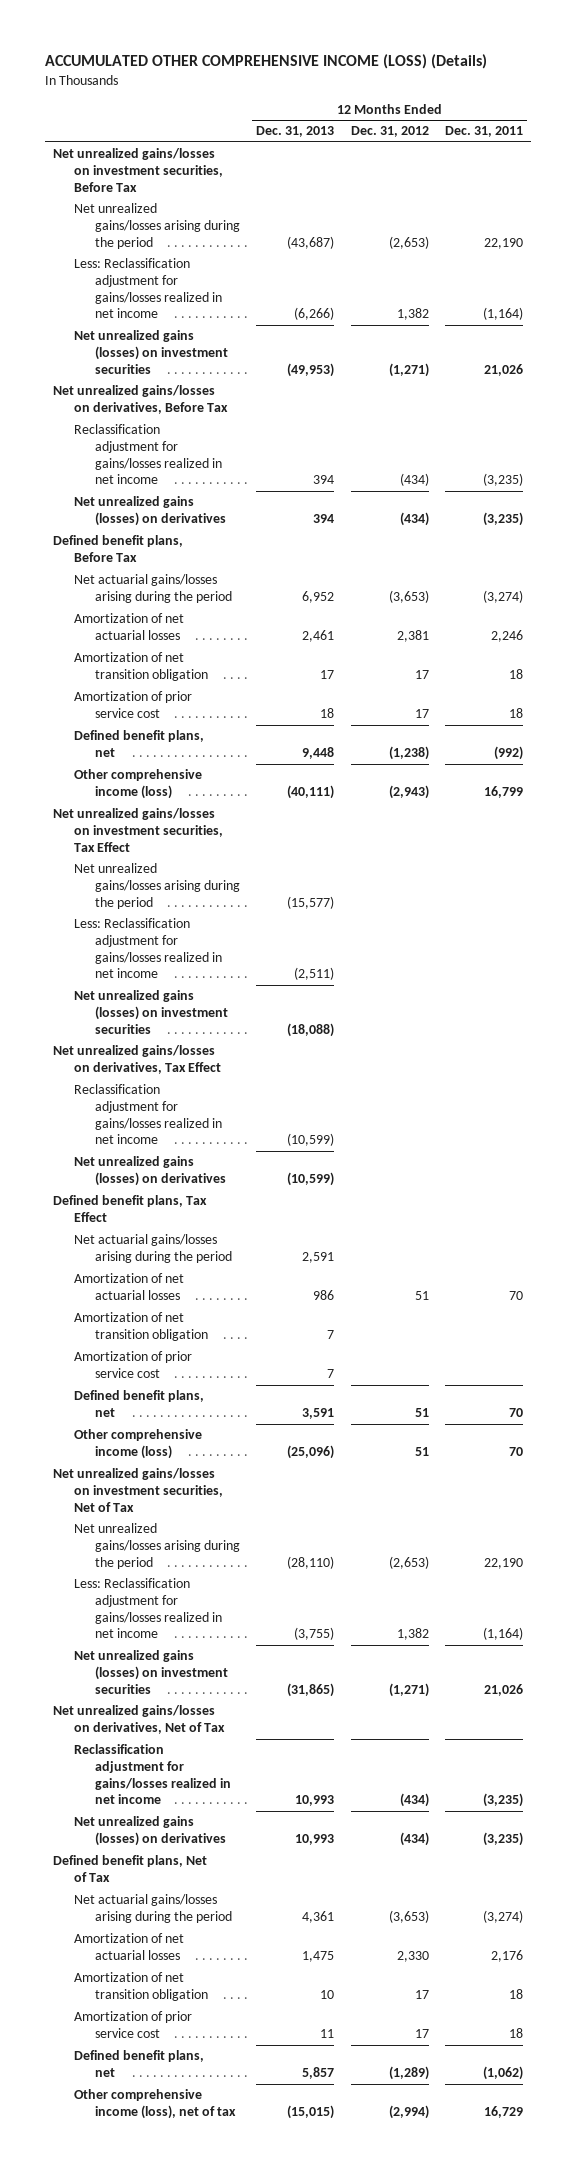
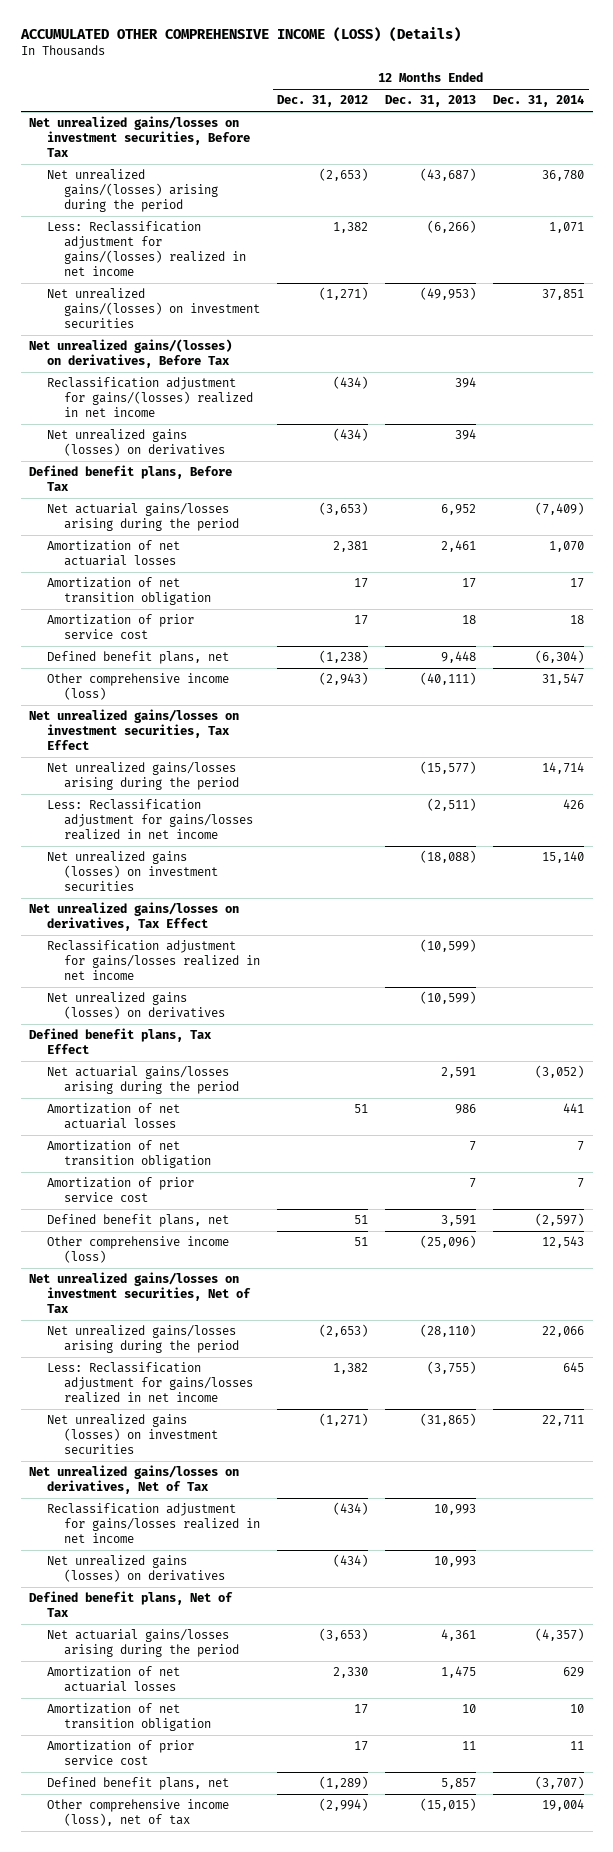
[444,126,523,138] Dec. 31, 2011 -> none
none -> [493,95,585,108] Dec. 31, 2014
[74,203,241,249] Net unrealized gains/losses arising during the period -> [46,169,219,213] Net unrealized gains/(losses) arising during the period
[74,258,223,319] Less: Reclassification adjustment for gains/losses realized in net income -> [46,221,247,277] Less: Reclassification adjustment for gains/(losses) realized in net income
[74,330,229,374] Net unrealized gains (losses) on investment securities -> [46,288,261,329] Net unrealized gains/(losses) on investment securities
[53,385,229,415] Net unrealized gains/losses on derivatives, Before Tax -> [29,339,233,369] Net unrealized gains/(losses) on derivatives, Before Tax
[74,424,223,485] Reclassification adjustment for gains/losses realized in net income -> [46,377,254,418] Reclassification adjustment for gains/(losses) realized in net income

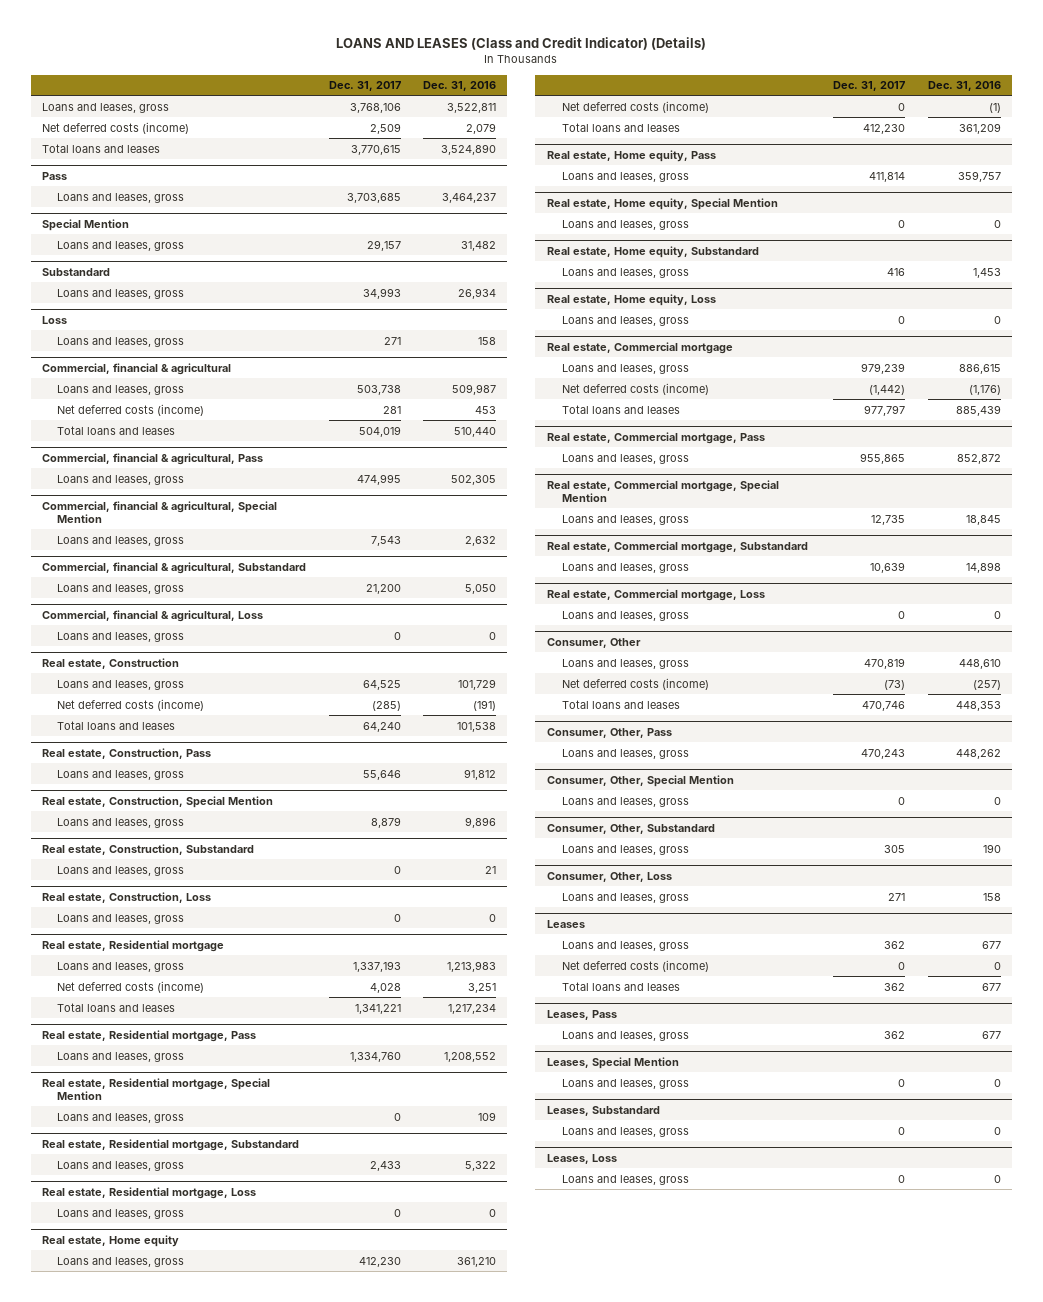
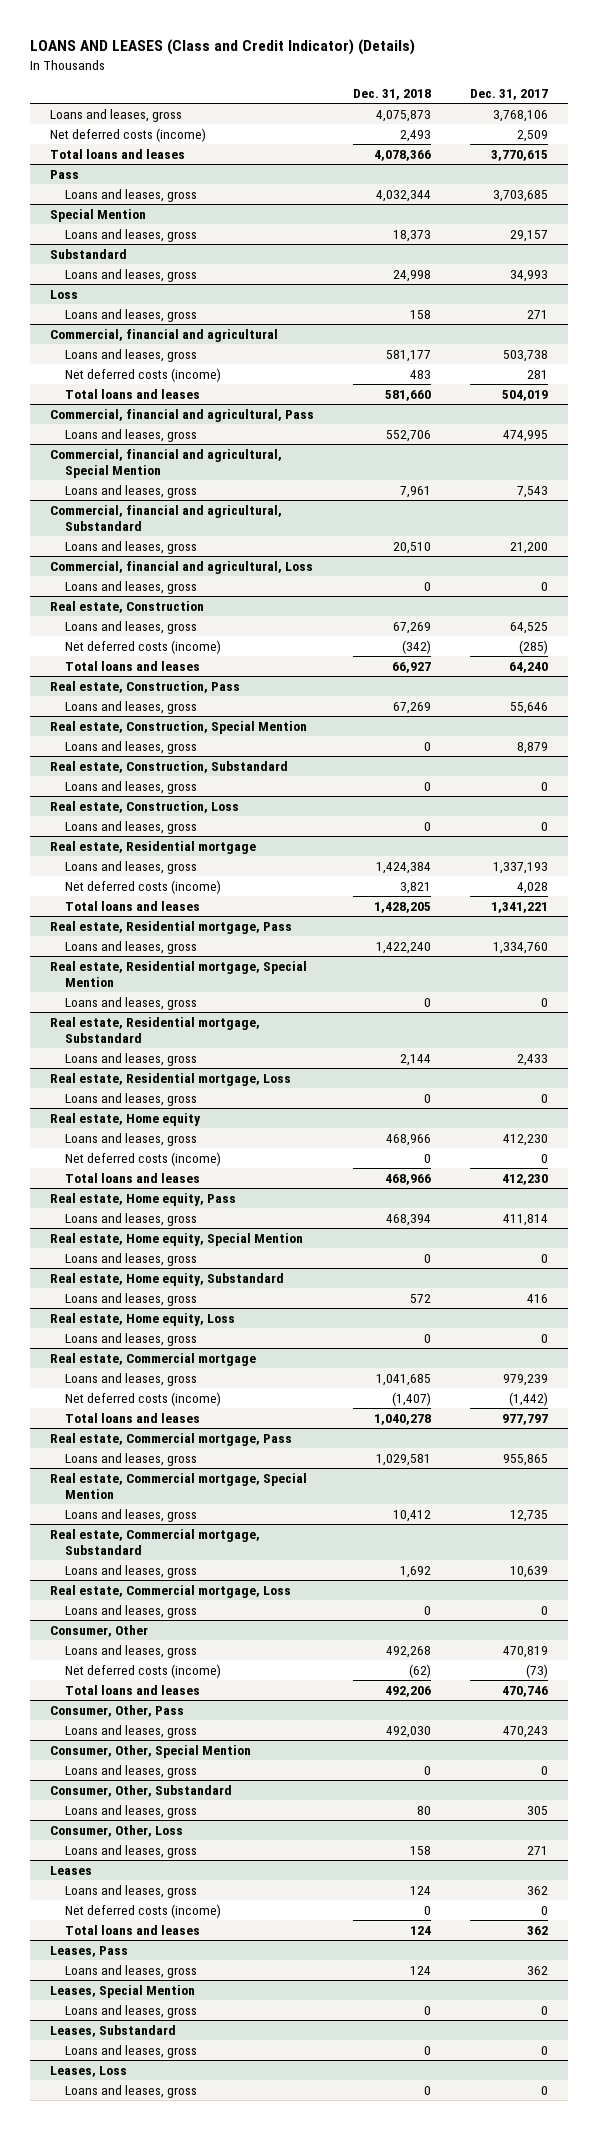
[423,81,497,92] Dec. 31, 2016 -> none
none -> [353,88,432,100] Dec. 31, 2018
[42,363,232,376] Commercial, financial & agricultural -> [49,328,278,342] Commercial, financial and agricultural
[42,453,264,466] Commercial, financial & agricultural, Pass -> [49,408,314,422] Commercial, financial and agricultural, Pass
[42,501,278,524] Commercial, financial & agricultural, Special Mention -> [49,448,282,478] Commercial, financial and agricultural, Special Mention
[42,562,307,575] Commercial, financial & agricultural, Substandard -> [49,504,282,531] Commercial, financial and agricultural, Substandard
[42,610,264,623] Commercial, financial & agricultural, Loss -> [49,560,313,574] Commercial, financial and agricultural, Loss

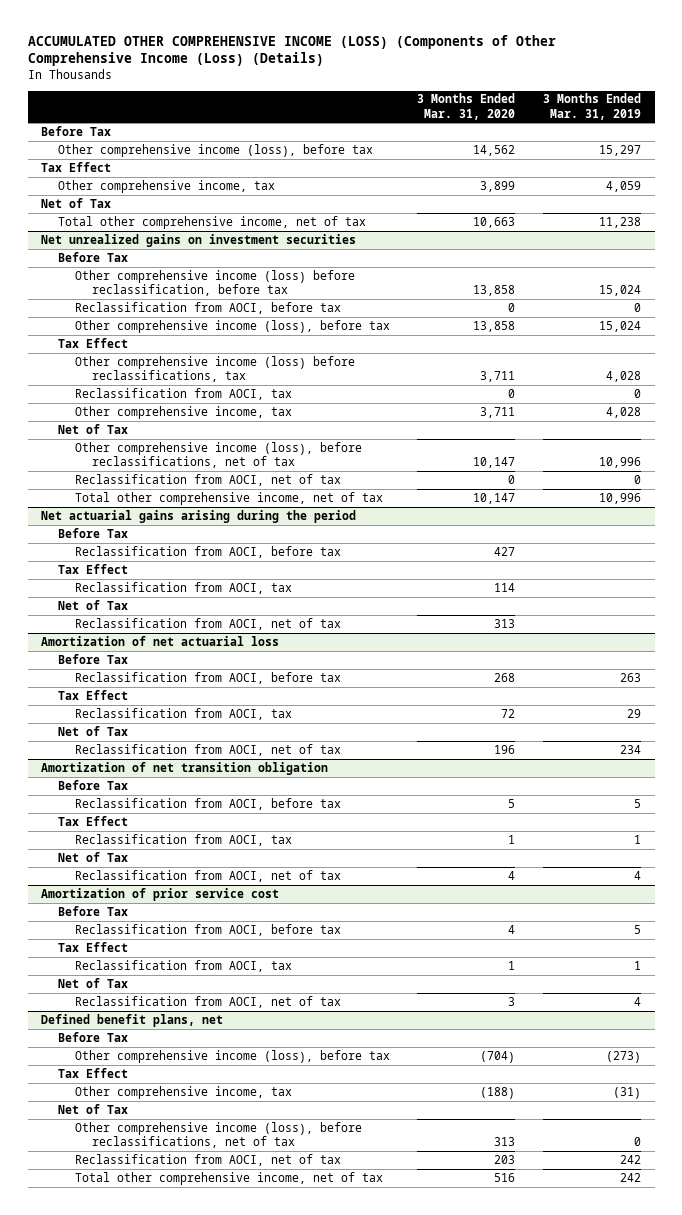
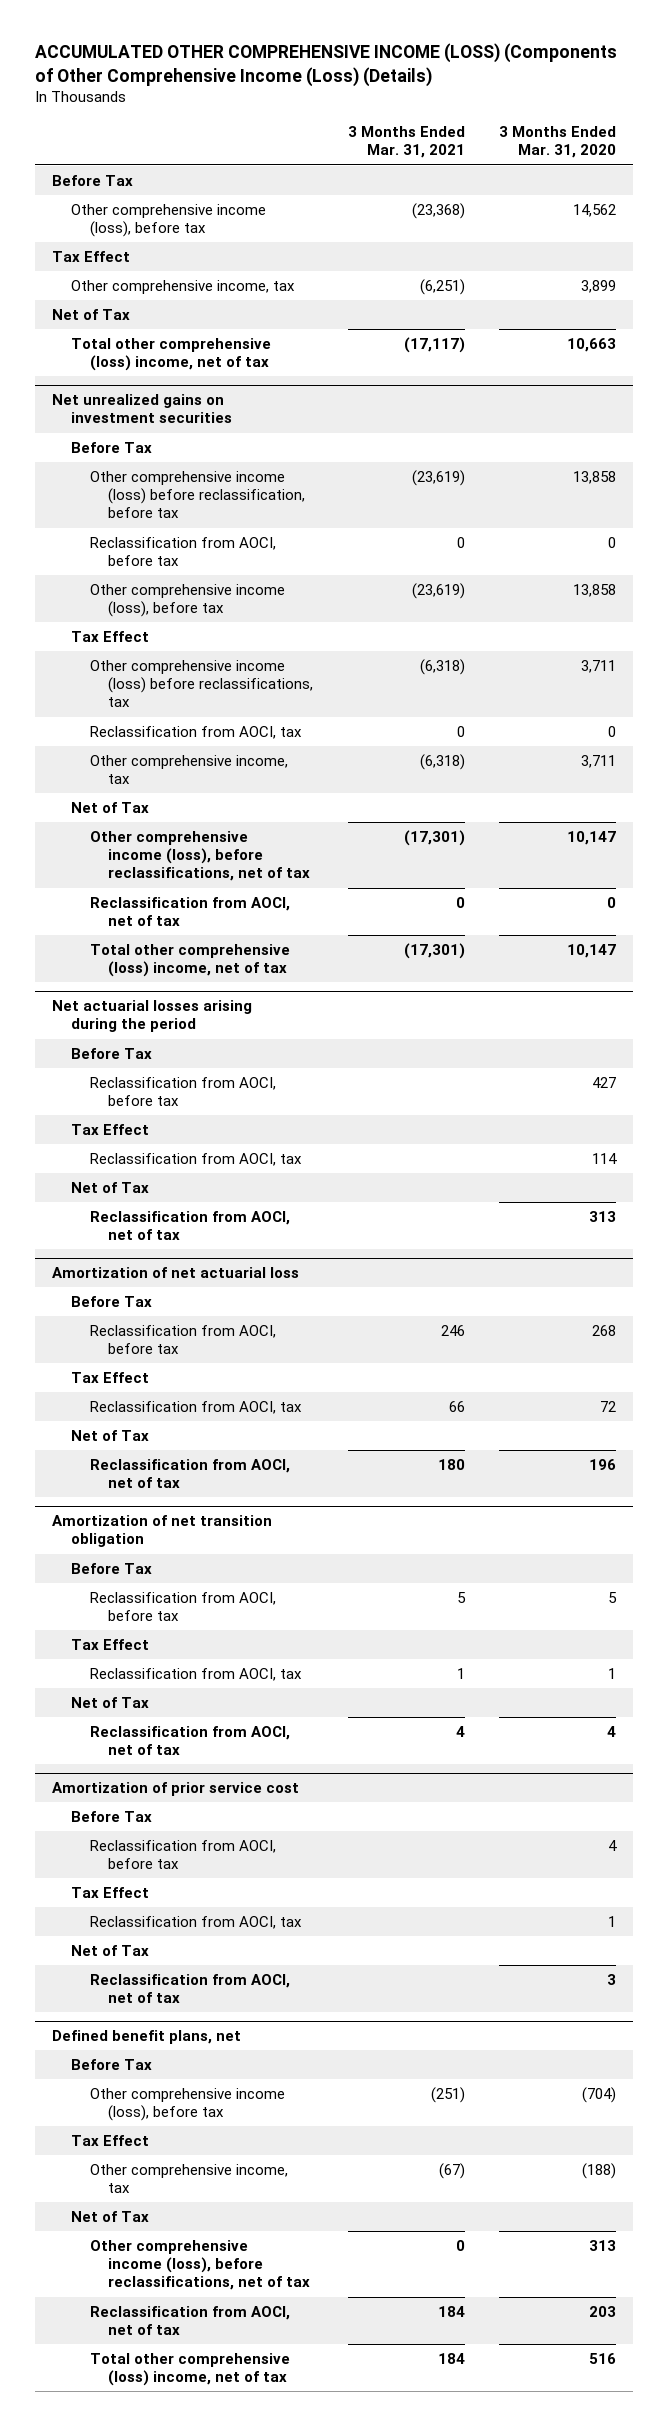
[542,93,641,120] 3 Months Ended Mar. 31, 2019 -> none
none -> [347,126,465,159] 3 Months Ended Mar. 31, 2021
[58,215,367,229] Total other comprehensive income, net of tax -> [70,338,271,372] Total other comprehensive (loss) income, net of tax
[74,491,383,505] Total other comprehensive income, net of tax -> [89,944,290,978] Total other comprehensive (loss) income, net of tax
[41,509,357,523] Net actuarial gains arising during the period -> [52,1000,253,1033] Net actuarial losses arising during the period
[74,1171,383,1185] Total other comprehensive income, net of tax -> [89,2353,290,2387] Total other comprehensive (loss) income, net of tax

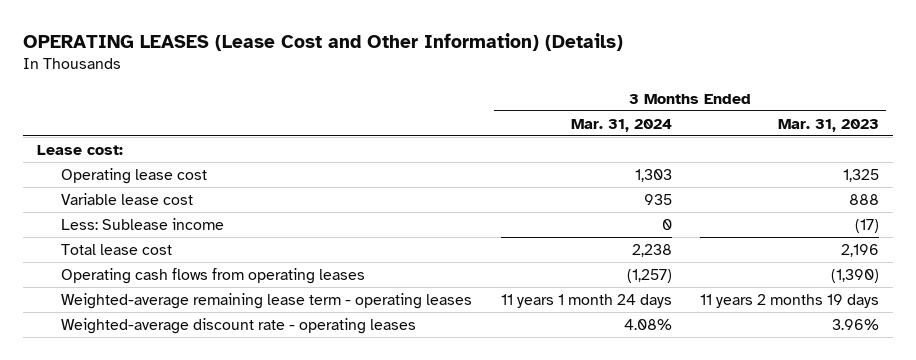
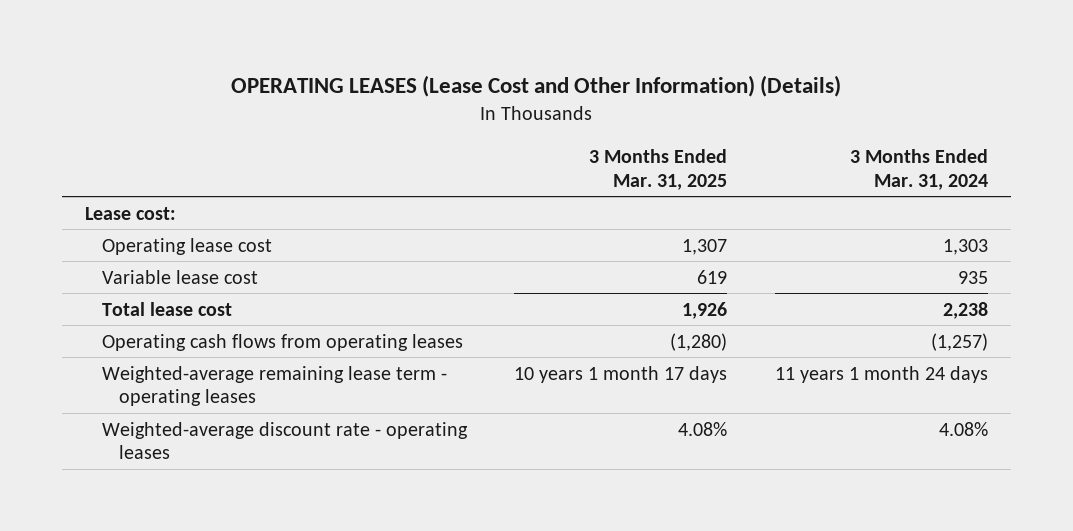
[778,118,880,132] Mar. 31, 2023 -> none
none -> [589,148,728,190] 3 Months Ended Mar. 31, 2025
[61,218,225,231] Less: Sublease income -> none

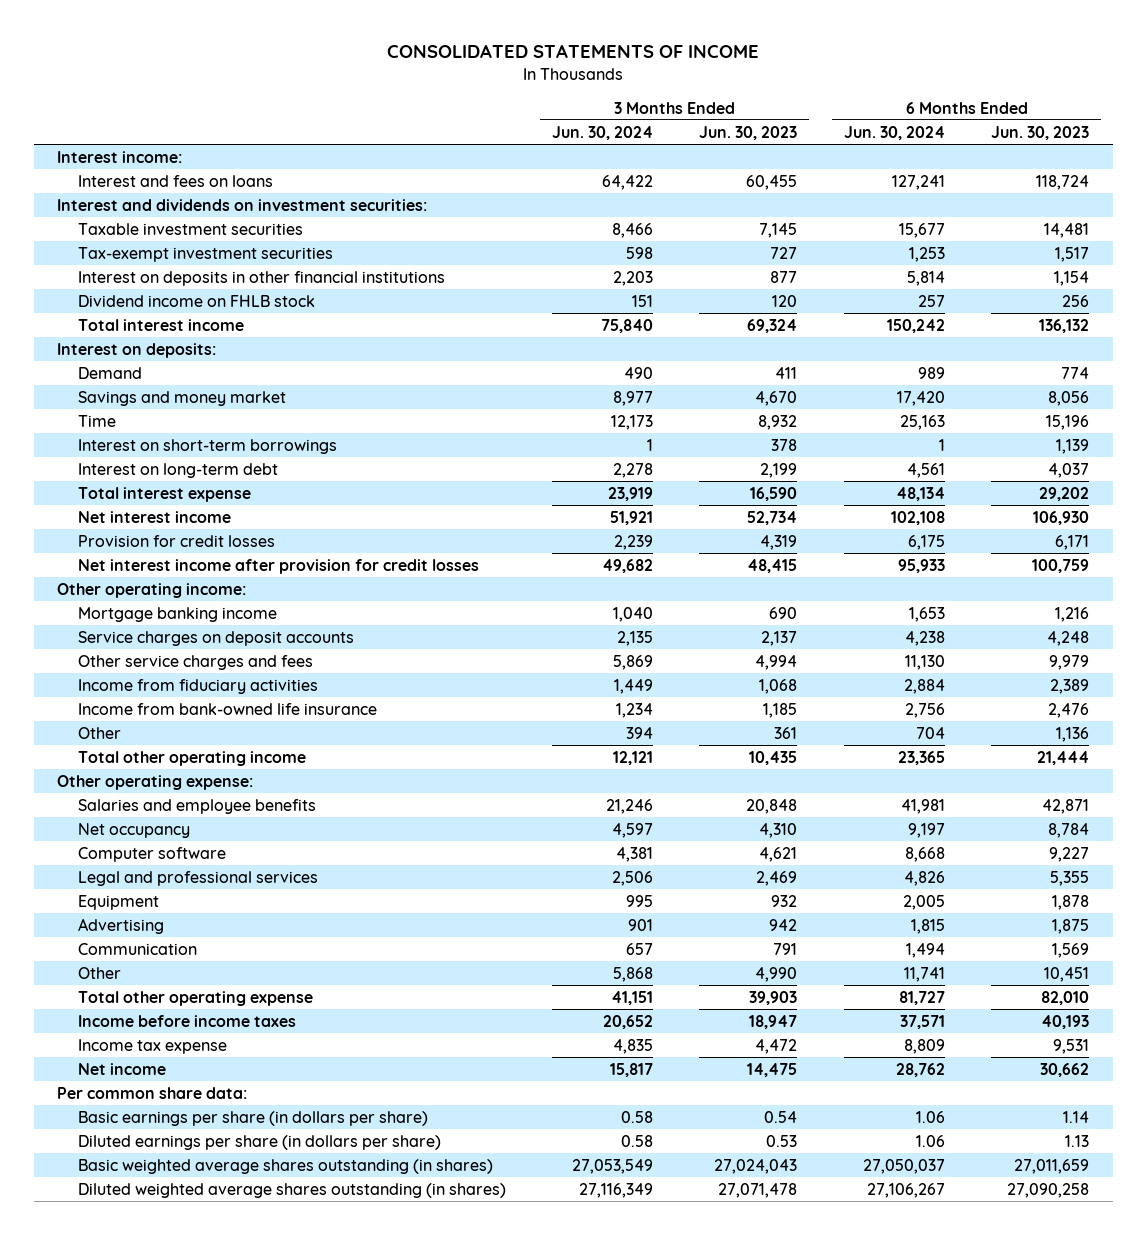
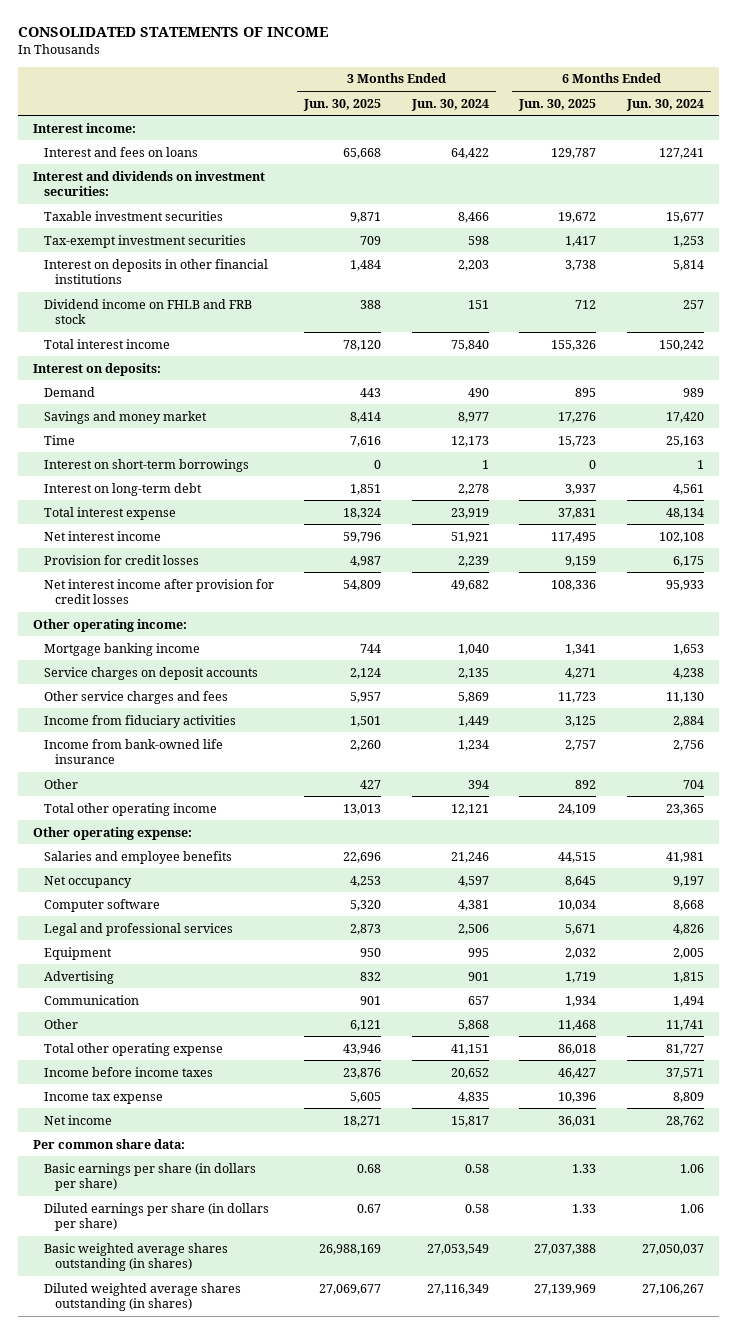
[699,125,798,140] Jun. 30, 2023 -> none
[991,125,1090,140] Jun. 30, 2023 -> none
none -> [303,98,382,111] Jun. 30, 2025
none -> [518,98,597,111] Jun. 30, 2025
[77,294,315,307] Dividend income on FHLB stock -> [43,298,252,324] Dividend income on FHLB and FRB stock

